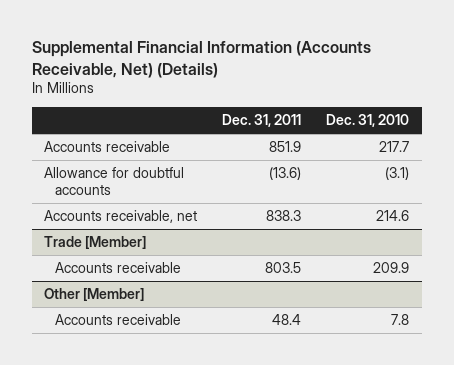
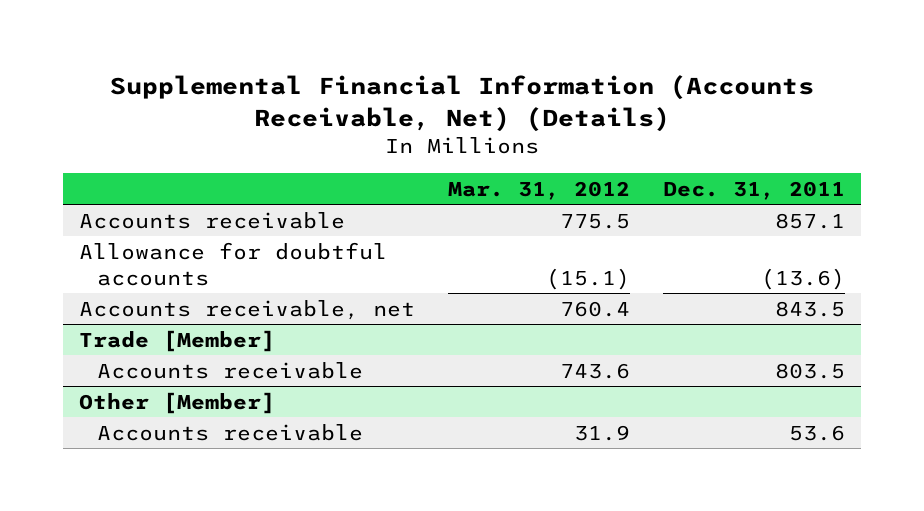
[326,114,410,128] Dec. 31, 2010 -> none
none -> [448,180,631,200] Mar. 31, 2012
[269,140,302,152] 851.9 -> [774,212,845,229] 857.1
[266,209,302,221] 838.3 -> [774,300,845,317] 843.5
[272,313,302,325] 48.4 -> [788,424,845,441] 53.6

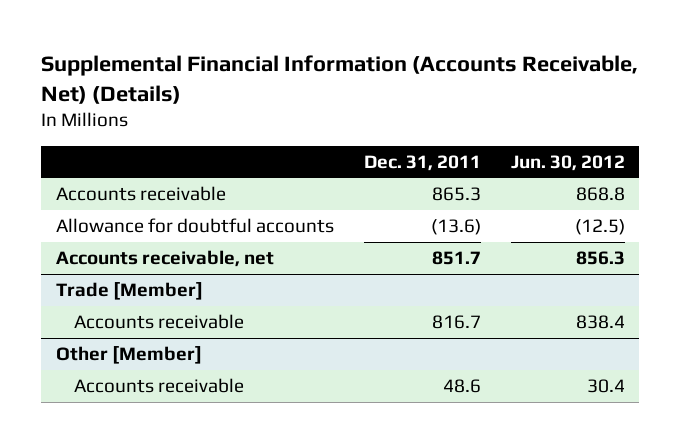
[448,180,631,200] Mar. 31, 2012 -> none
none -> [510,154,625,171] Jun. 30, 2012
[774,212,845,229] 857.1 -> [431,187,481,202] 865.3
[774,300,845,317] 843.5 -> [431,251,481,266] 851.7
[774,362,845,379] 803.5 -> [431,315,481,330] 816.7
[788,424,845,441] 53.6 -> [442,379,481,394] 48.6

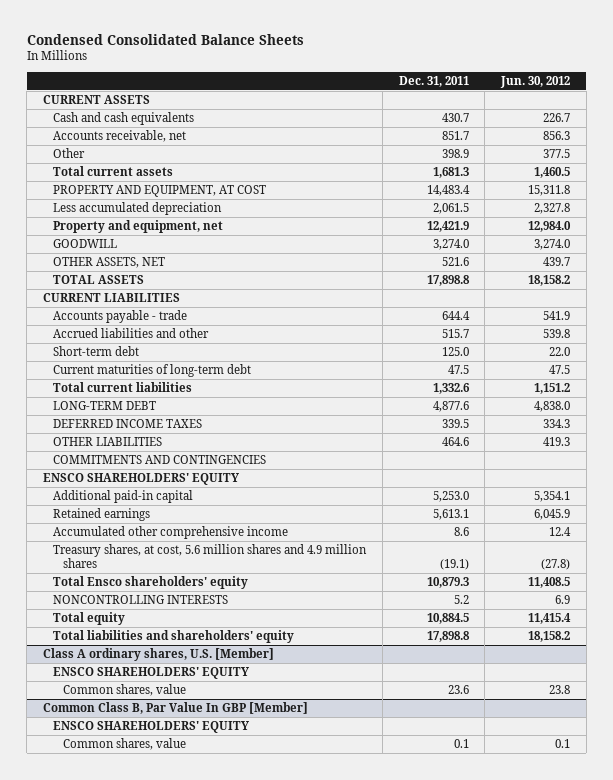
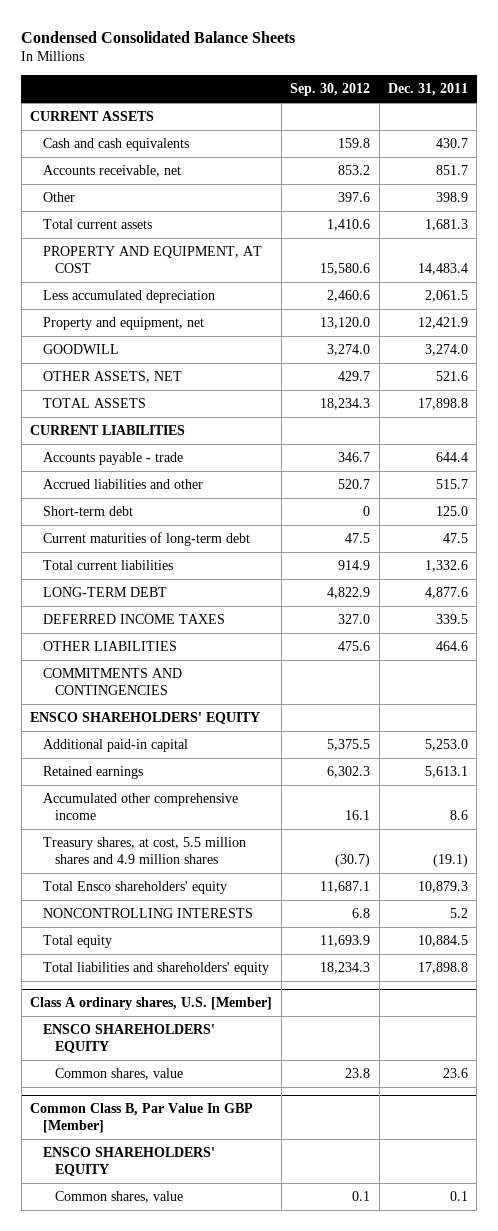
[500,76,571,89] Jun. 30, 2012 -> none
none -> [290,83,371,97] Sep. 30, 2012
[53,544,368,569] Treasury shares, at cost, 5.6 million shares and 4.9 million shares -> [42,836,246,864] Treasury shares, at cost, 5.5 million shares and 4.9 million shares

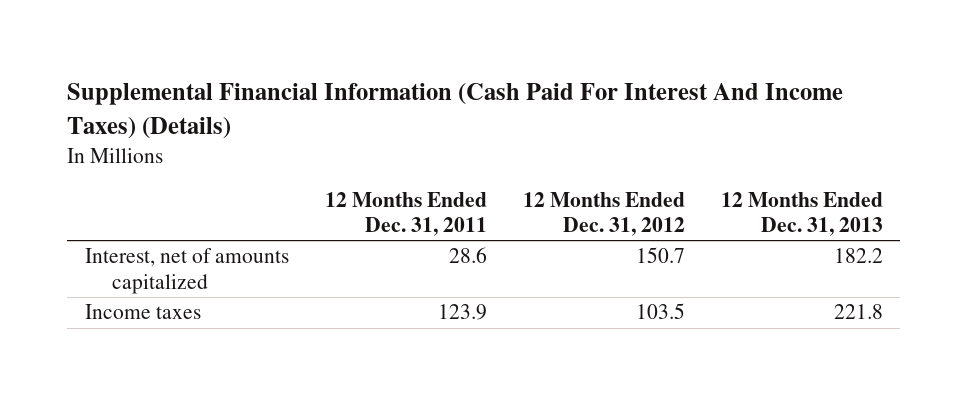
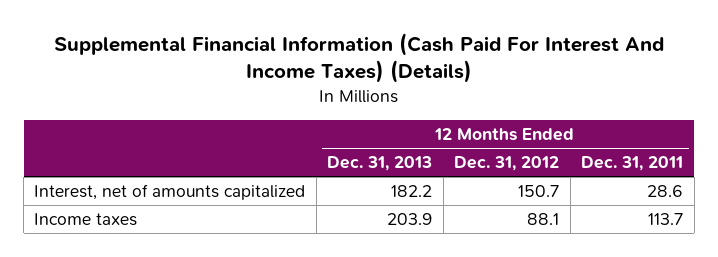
[437,304,487,321] 123.9 -> [648,213,684,226] 113.7
[635,303,685,320] 103.5 -> [527,213,560,226] 88.1
[833,304,883,320] 221.8 -> [387,213,433,226] 203.9

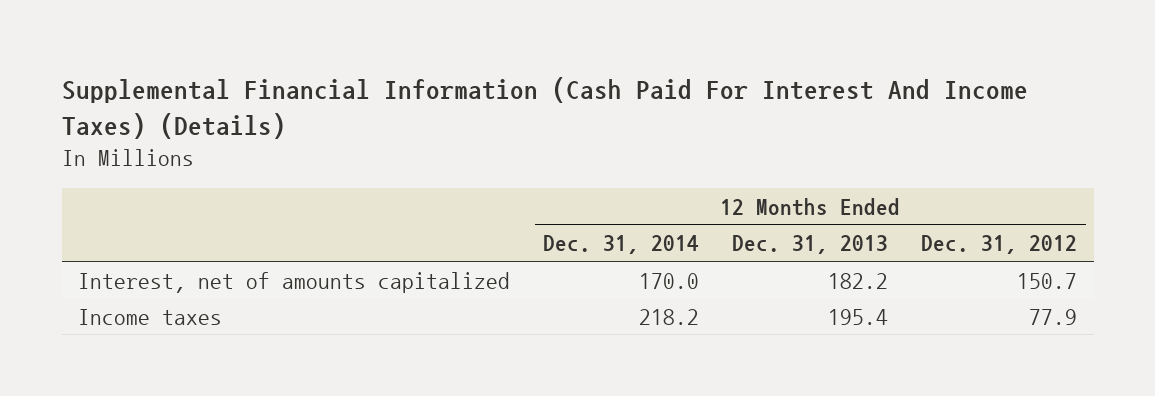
[581,156,684,172] Dec. 31, 2011 -> none
none -> [543,235,700,255] Dec. 31, 2014
[387,213,433,226] 203.9 -> [828,308,889,325] 195.4
[527,213,560,226] 88.1 -> [1029,308,1078,325] 77.9

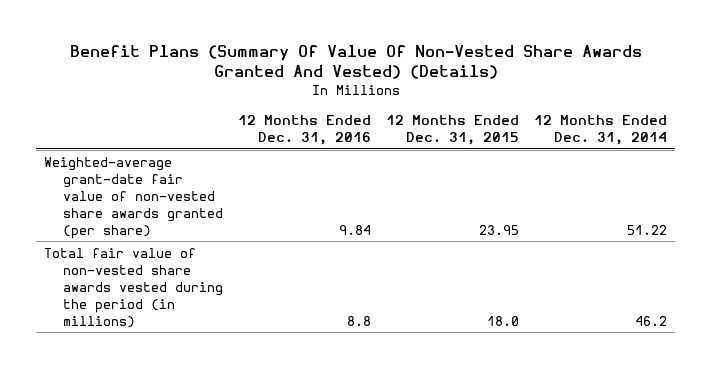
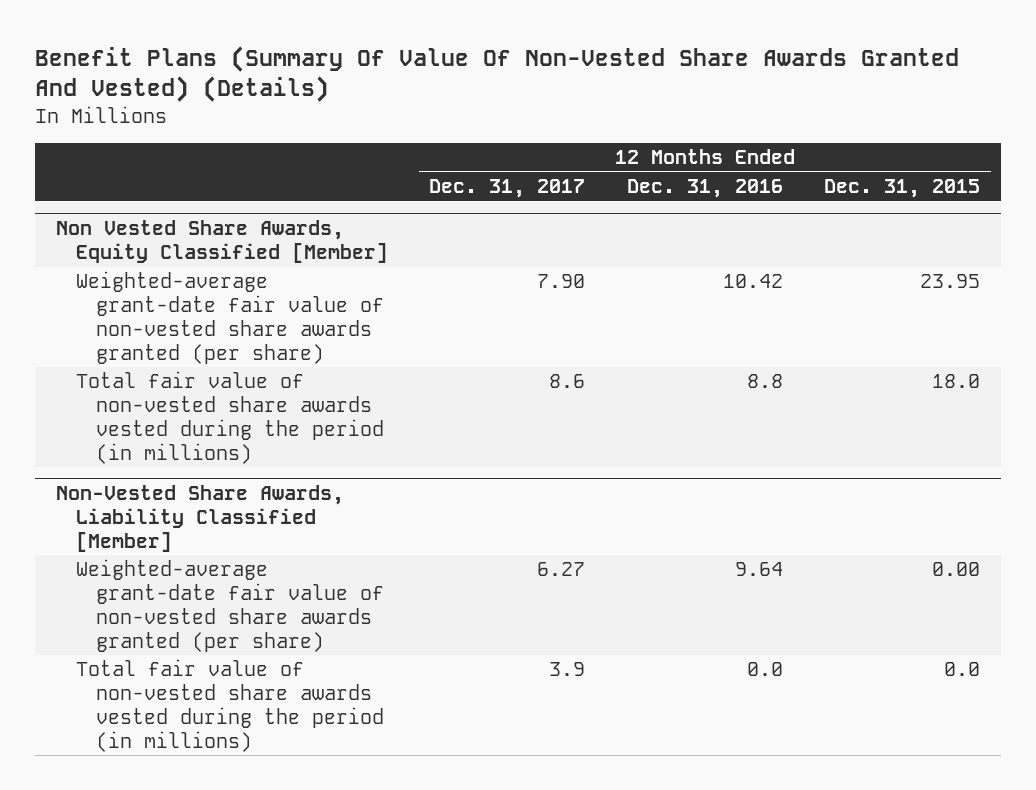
[534,114,668,145] 12 Months Ended Dec. 31, 2014 -> none
none -> [429,179,586,199] Dec. 31, 2017
none -> [55,220,388,264] Non Vested Share Awards, Equity Classified [Member]
[338,224,371,235] 9.84 -> [722,274,783,289] 10.42
none -> [55,485,344,552] Non-Vested Share Awards, Liability Classified [Member]
none -> [75,559,384,652] Weighted-average grant-date fair value of non-vested share awards granted (per share)
none -> [75,659,384,752] Total fair value of non-vested share awards vested during the period (in millions)

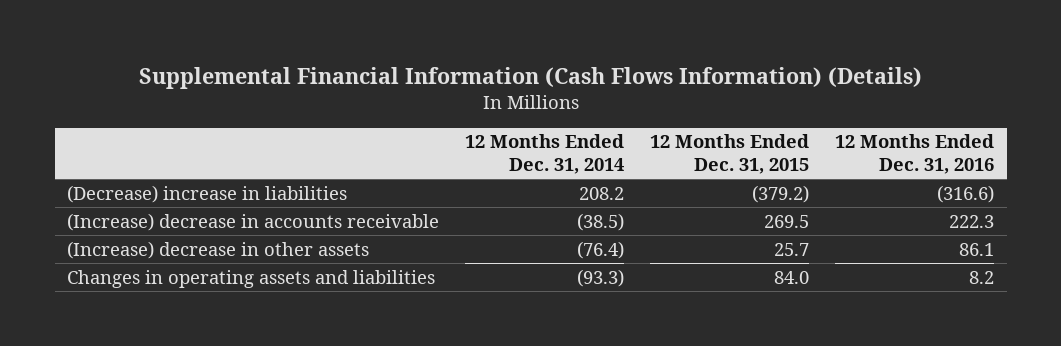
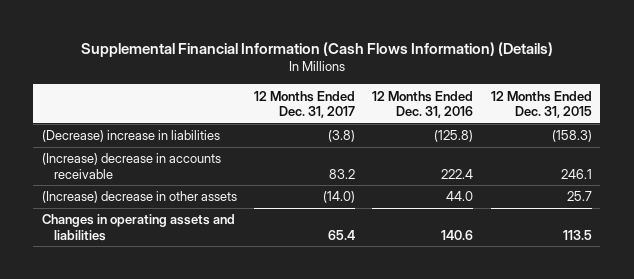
[465,134,625,174] 12 Months Ended Dec. 31, 2014 -> none
none -> [254,90,356,118] 12 Months Ended Dec. 31, 2017
[752,184,810,203] (379.2) -> [551,130,592,143] (158.3)
[936,184,994,203] (316.6) -> [434,130,474,143] (125.8)
[764,214,810,228] 269.5 -> [560,168,592,179] 246.1
[948,214,994,228] 222.3 -> [441,168,474,179] 222.4
[958,242,994,256] 86.1 -> [446,191,474,202] 44.0
[774,270,810,284] 84.0 -> [562,229,592,240] 113.5
[968,270,994,284] 8.2 -> [441,229,474,240] 140.6

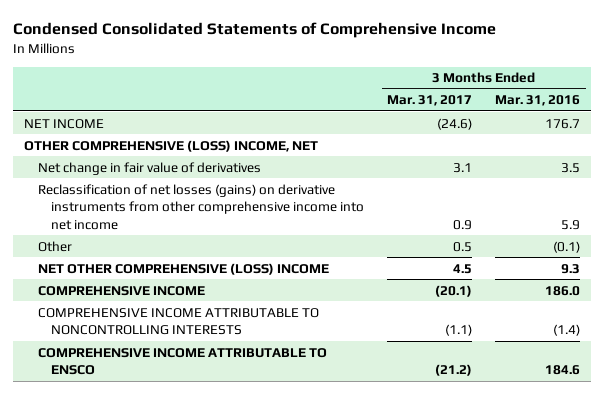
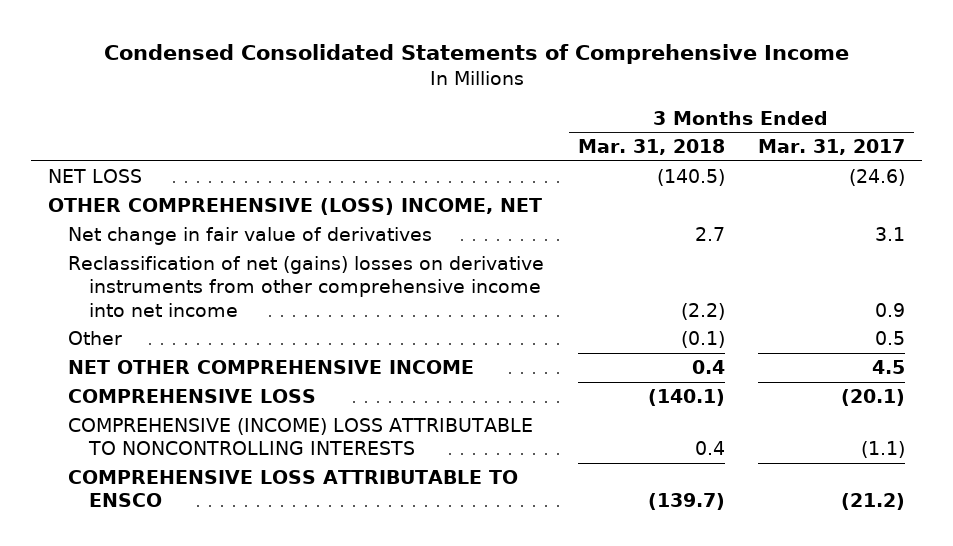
[495,95,581,107] Mar. 31, 2016 -> none
none -> [577,139,725,156] Mar. 31, 2018
[24,118,105,129] NET INCOME -> [48,169,143,184] NET LOSS
[37,183,365,230] Reclassification of net losses (gains) on derivative instruments from other comprehensive income into net income -> [68,256,545,317] Reclassification of net (gains) losses on derivative instruments from other comprehensive income into net income
[37,262,329,275] NET OTHER COMPREHENSIVE (LOSS) INCOME -> [68,360,475,375] NET OTHER COMPREHENSIVE INCOME
[37,285,205,296] COMPREHENSIVE INCOME -> [68,389,317,404] COMPREHENSIVE LOSS
[37,307,319,336] COMPREHENSIVE INCOME ATTRIBUTABLE TO NONCONTROLLING INTERESTS -> [68,418,534,456] COMPREHENSIVE (INCOME) LOSS ATTRIBUTABLE TO NONCONTROLLING INTERESTS
[37,347,327,376] COMPREHENSIVE INCOME ATTRIBUTABLE TO ENSCO -> [68,470,519,508] COMPREHENSIVE LOSS ATTRIBUTABLE TO ENSCO

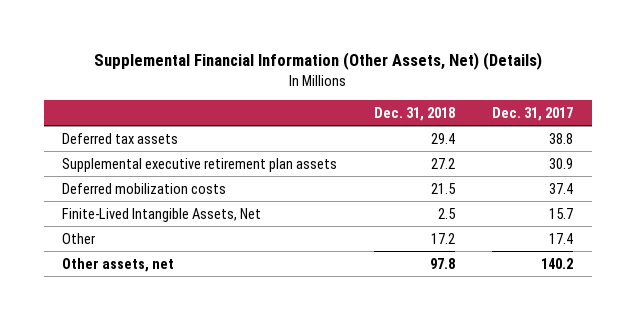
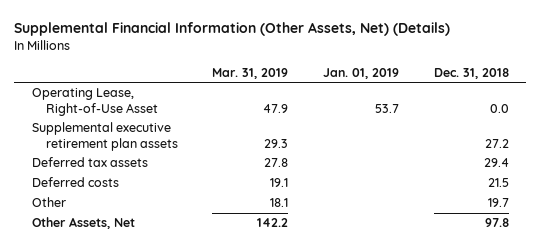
[492,106,574,121] Dec. 31, 2017 -> none
none -> [212,67,289,79] Mar. 31, 2019
none -> [322,67,399,79] Jan. 01, 2019
none -> [31,88,158,116] Operating Lease, Right-of-Use Asset
[62,207,262,222] Finite-Lived Intangible Assets, Net -> none
[62,132,179,144] Deferred tax assets -> [31,157,148,168] Deferred tax assets
[62,182,227,194] Deferred mobilization costs -> [31,177,119,188] Deferred costs
[431,232,456,244] 17.2 -> [487,198,509,208] 19.7
[62,257,175,272] Other assets, net -> [31,217,135,230] Other Assets, Net

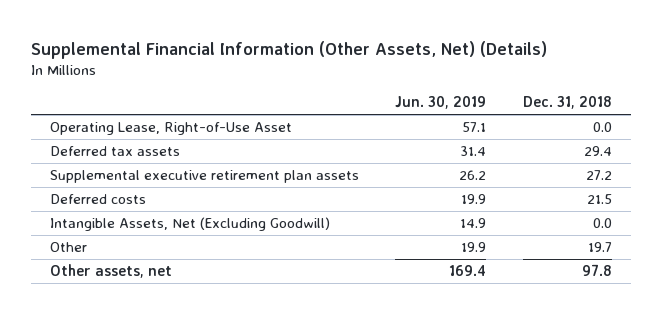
[212,67,289,79] Mar. 31, 2019 -> none
[322,67,399,79] Jan. 01, 2019 -> none
none -> [395,96,487,110] Jun. 30, 2019
[31,122,178,151] Supplemental executive retirement plan assets -> [49,170,359,184] Supplemental executive retirement plan assets
none -> [49,217,330,232] Intangible Assets, Net (Excluding Goodwill)
[31,217,135,230] Other Assets, Net -> [49,264,172,279] Other assets, net

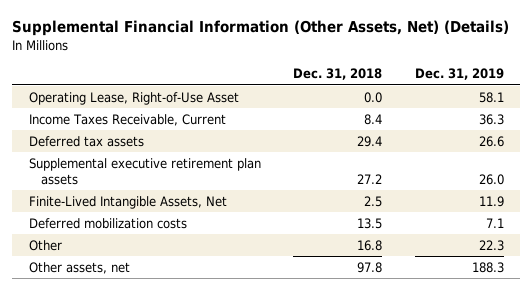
[395,96,487,110] Jun. 30, 2019 -> none
none -> [414,68,504,81] Dec. 31, 2019
none -> [28,113,226,126] Income Taxes Receivable, Current
[49,217,330,232] Intangible Assets, Net (Excluding Goodwill) -> none
none -> [28,195,227,209] Finite-Lived Intangible Assets, Net
[49,194,146,205] Deferred costs -> [28,217,187,229] Deferred mobilization costs
[587,194,613,205] 21.5 -> [357,217,383,229] 13.5
[588,242,613,253] 19.7 -> [357,239,383,251] 16.8

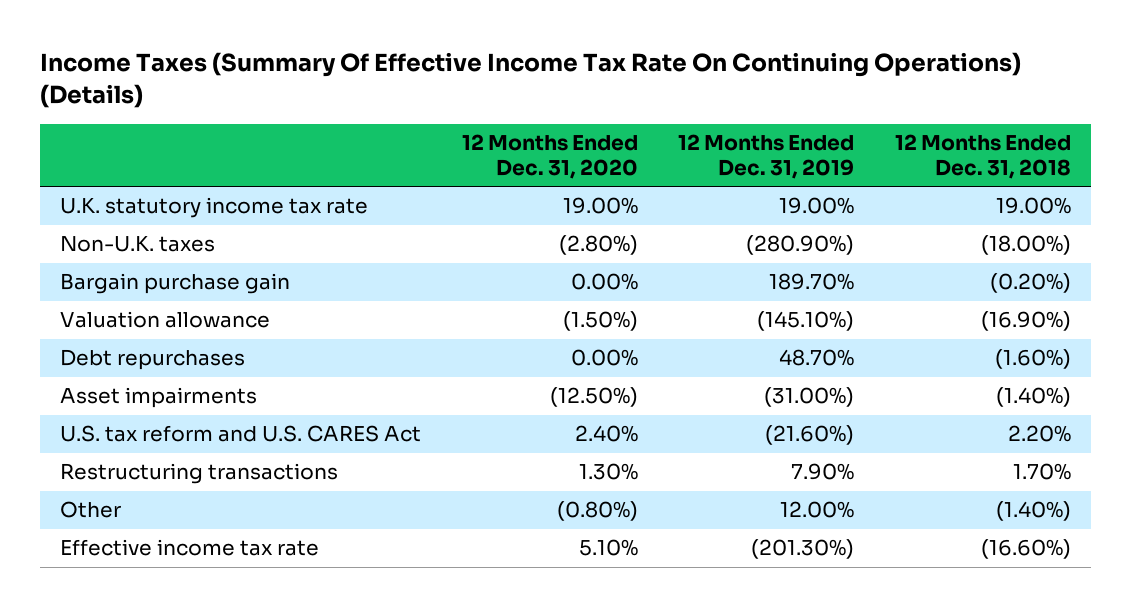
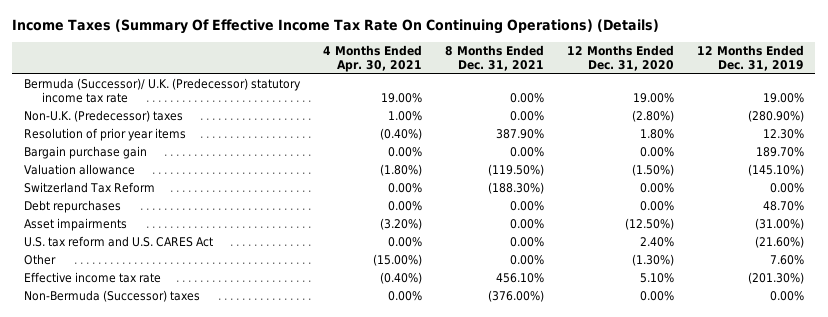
[894,134,1071,179] 12 Months Ended Dec. 31, 2018 -> none
none -> [322,45,422,72] 4 Months Ended Apr. 30, 2021
none -> [444,45,544,71] 8 Months Ended Dec. 31, 2021
[59,197,368,219] U.K. statutory income tax rate -> [23,78,301,104] Bermuda (Successor)/ U.K. (Predecessor) statutory income tax rate
[59,236,215,253] Non-U.K. taxes -> [23,110,183,123] Non-U.K. (Predecessor) taxes
none -> [23,128,186,142] Resolution of prior year items
none -> [23,182,155,194] Switzerland Tax Reform
[59,463,338,485] Restructuring transactions -> none
[556,501,638,522] (0.80%) -> [631,254,674,267] (1.30%)
[780,501,855,519] 12.00% -> [769,255,804,266] 7.60%
none -> [23,290,200,303] Non-Bermuda (Successor) taxes

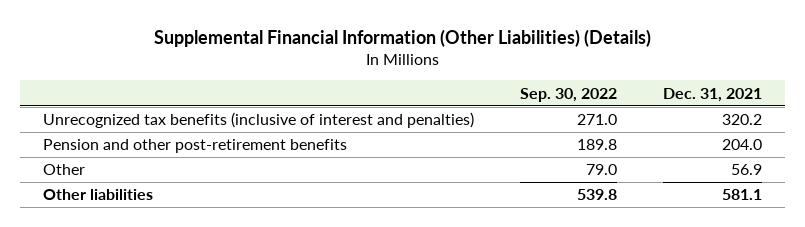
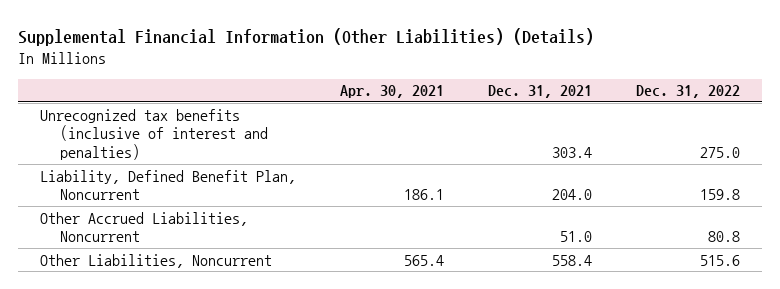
[520,87,618,102] Sep. 30, 2022 -> none
none -> [339,85,444,99] Apr. 30, 2021
none -> [636,85,741,99] Dec. 31, 2022
[43,139,348,154] Pension and other post-retirement benefits -> none
[721,114,762,126] 320.2 -> [552,147,593,159] 303.4
none -> [39,169,296,201] Liability, Defined Benefit Plan, Noncurrent
[43,164,86,176] Other -> [39,211,248,243] Other Accrued Liabilities, Noncurrent
[730,164,762,176] 56.9 -> [560,231,593,243] 51.0
[43,189,154,201] Other liabilities -> [39,253,272,268] Other Liabilities, Noncurrent
[721,189,762,201] 581.1 -> [552,254,593,266] 558.4

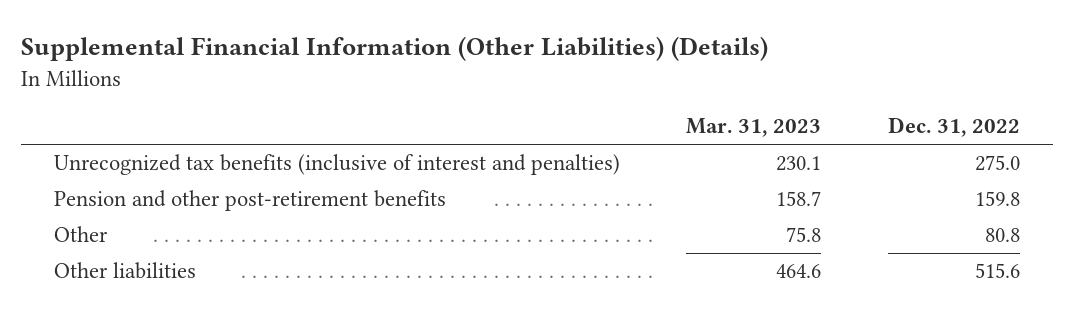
[339,85,444,99] Apr. 30, 2021 -> none
[488,85,593,99] Dec. 31, 2021 -> none
none -> [686,118,822,138] Mar. 31, 2023
[39,169,296,201] Liability, Defined Benefit Plan, Noncurrent -> [53,190,446,212] Pension and other post-retirement benefits
[39,211,248,243] Other Accrued Liabilities, Noncurrent -> [53,226,108,243] Other
[39,253,272,268] Other Liabilities, Noncurrent -> [53,262,196,280] Other liabilities

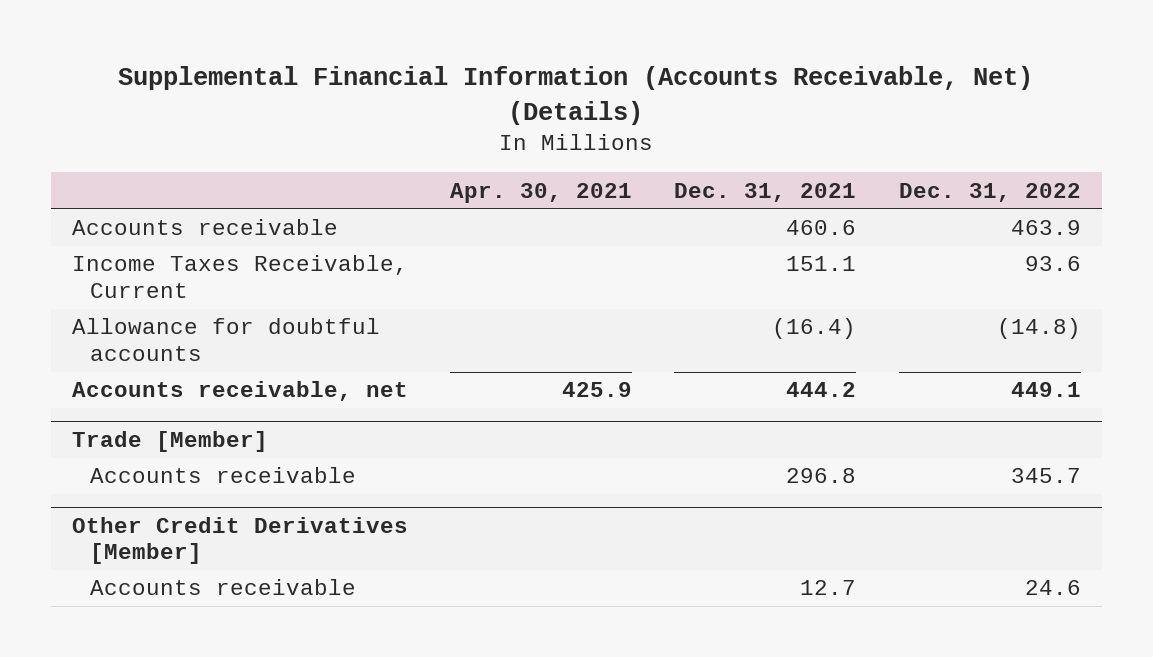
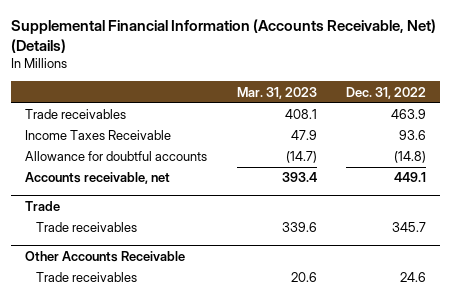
[450,182,633,203] Apr. 30, 2021 -> none
[674,182,857,202] Dec. 31, 2021 -> none
none -> [236,86,317,99] Mar. 31, 2023
[71,219,338,236] Accounts receivable -> [25,109,127,120] Trade receivables
[71,255,408,299] Income Taxes Receivable, Current -> [25,130,172,141] Income Taxes Receivable
[71,516,408,565] Other Credit Derivatives [Member] -> none
[71,430,268,452] Trade [Member] -> [25,200,61,211] Trade
[90,467,357,484] Accounts receivable -> [35,222,137,233] Trade receivables
none -> [25,250,186,262] Other Accounts Receivable
[90,579,357,596] Accounts receivable -> [35,272,137,283] Trade receivables

